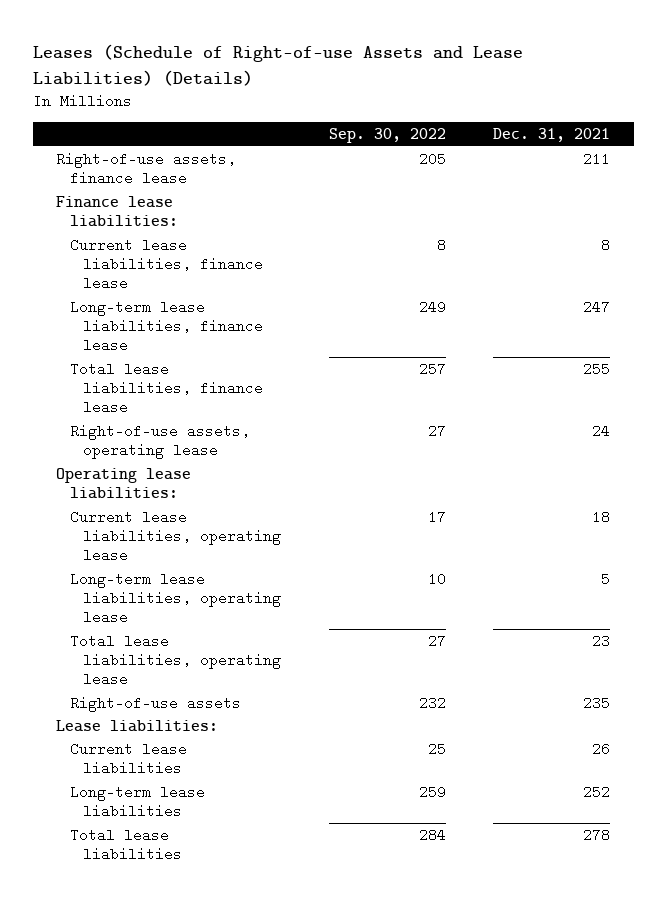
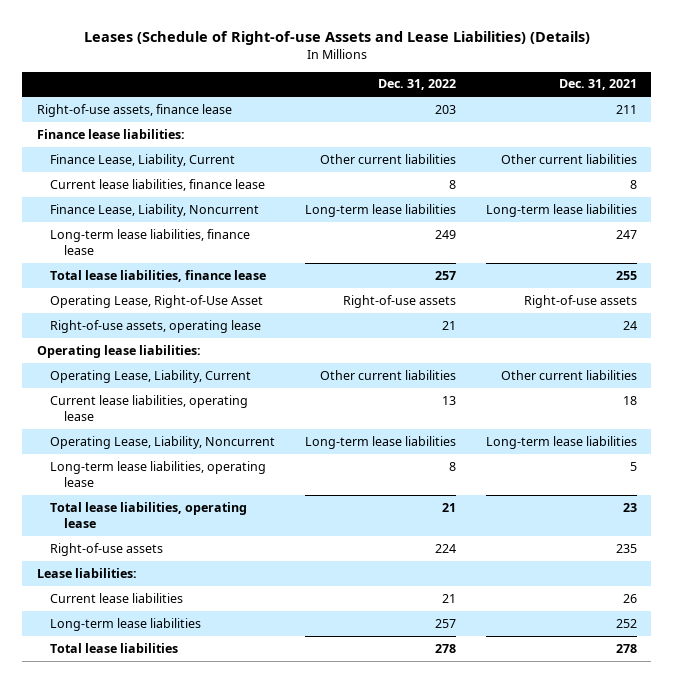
[328,128,446,144] Sep. 30, 2022 -> none
none -> [378,79,457,91] Dec. 31, 2022
none -> [50,153,236,167] Finance Lease, Liability, Current
none -> [50,203,260,217] Finance Lease, Liability, Noncurrent
none -> [50,294,264,308] Operating Lease, Right-of-Use Asset
none -> [50,369,252,383] Operating Lease, Liability, Current
none -> [50,435,276,449] Operating Lease, Liability, Noncurrent

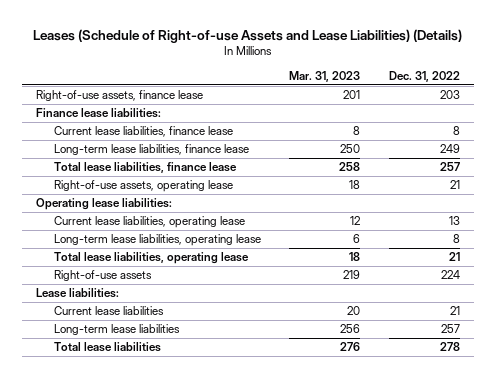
[558,79,637,91] Dec. 31, 2021 -> none
none -> [289,71,361,83] Mar. 31, 2023
[50,153,236,167] Finance Lease, Liability, Current -> none
[50,203,260,217] Finance Lease, Liability, Noncurrent -> none
[50,294,264,308] Operating Lease, Right-of-Use Asset -> none
[50,369,252,383] Operating Lease, Liability, Current -> none
[50,435,276,449] Operating Lease, Liability, Noncurrent -> none

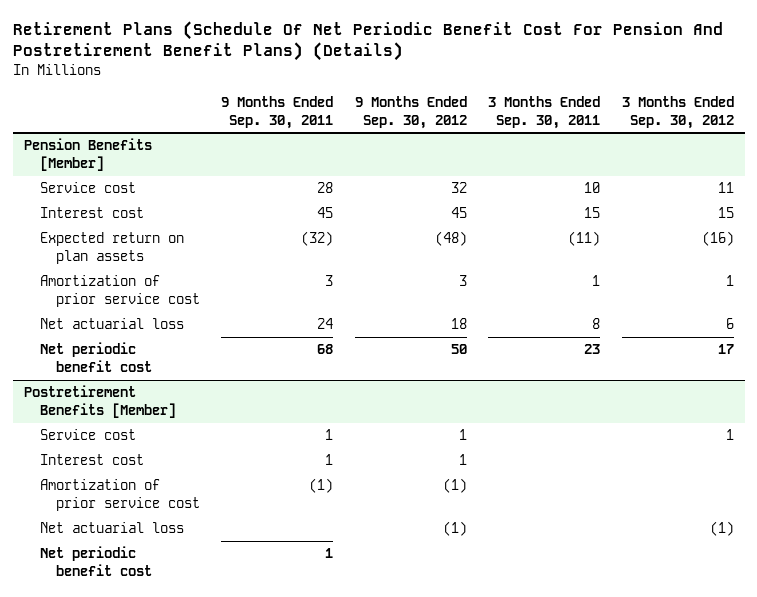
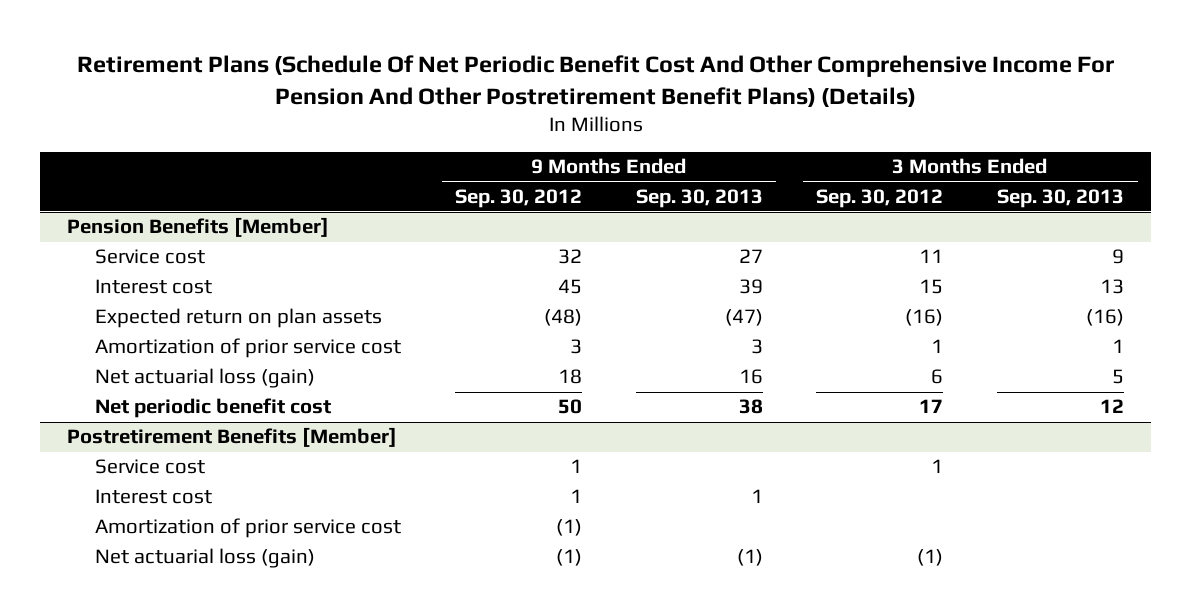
[12,20,723,62] Retirement Plans (Schedule Of Net Periodic Benefit Cost For Pension And Postretirement Benefit Plans) (Details) -> [76,54,1114,107] Retirement Plans (Schedule Of Net Periodic Benefit Cost And Other Comprehensive Income For Pension And Other Postretirement Benefit Plans) (Details)
[221,95,334,129] 9 Months Ended Sep. 30, 2011 -> none
[488,95,601,129] 3 Months Ended Sep. 30, 2011 -> none
none -> [635,188,763,208] Sep. 30, 2013
none -> [997,188,1125,208] Sep. 30, 2013
[39,318,184,330] Net actuarial loss -> [95,368,316,389] Net actuarial loss (gain)
[39,546,152,577] Net periodic benefit cost -> none
[39,522,184,534] Net actuarial loss -> [95,548,316,569] Net actuarial loss (gain)

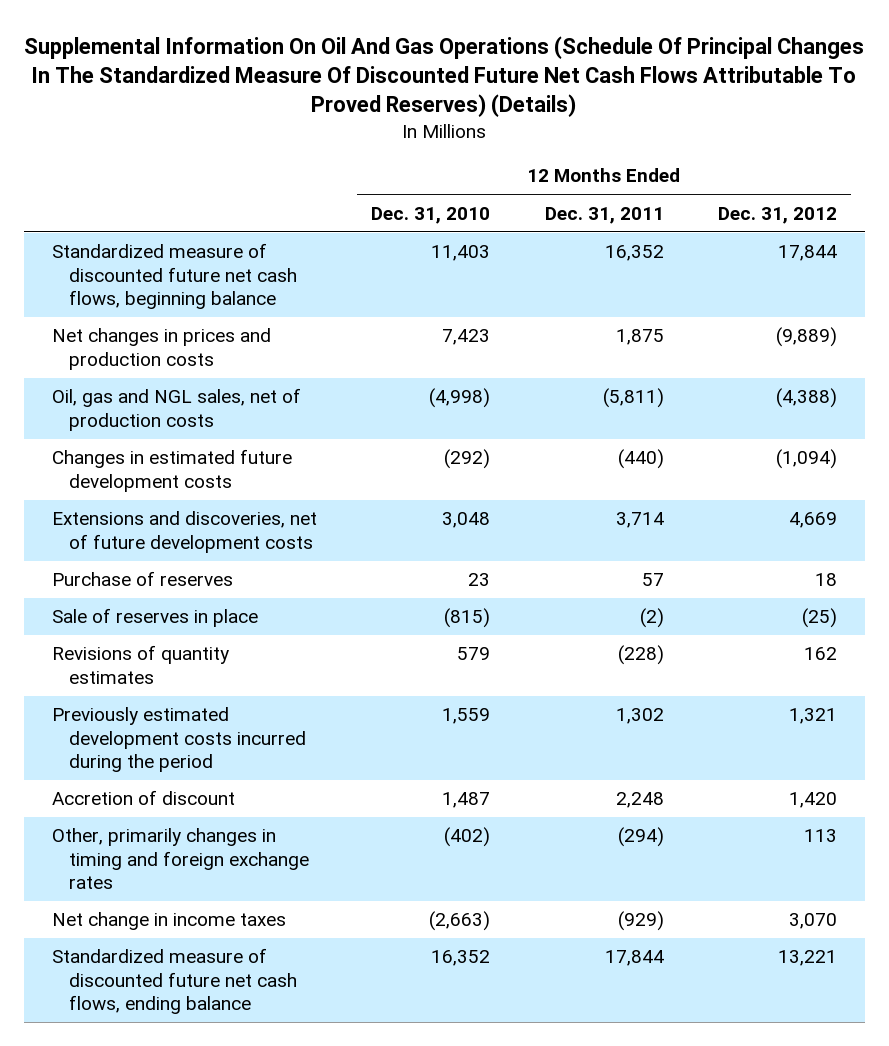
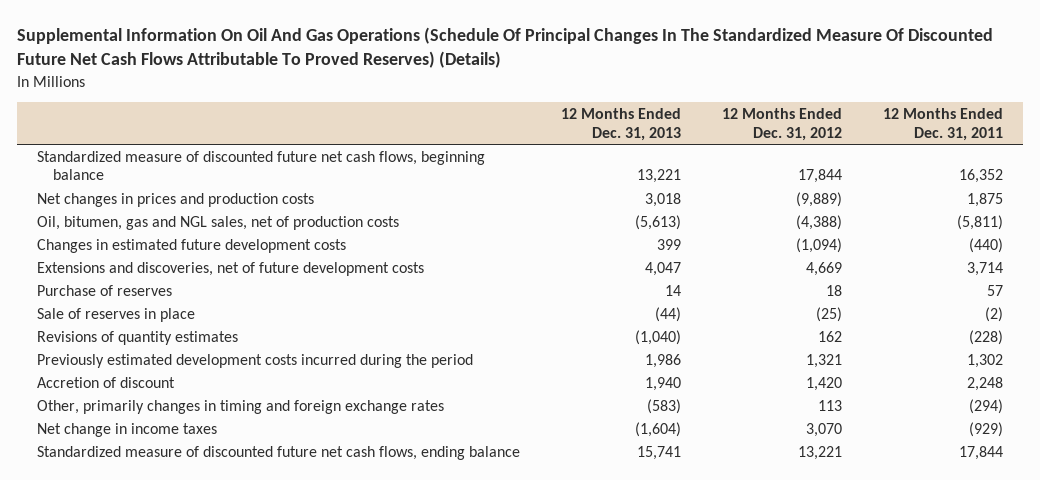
[371,206,491,224] Dec. 31, 2010 -> none
none -> [561,108,682,141] 12 Months Ended Dec. 31, 2013
[51,388,301,431] Oil, gas and NGL sales, net of production costs -> [37,215,400,230] Oil, bitumen, gas and NGL sales, net of production costs

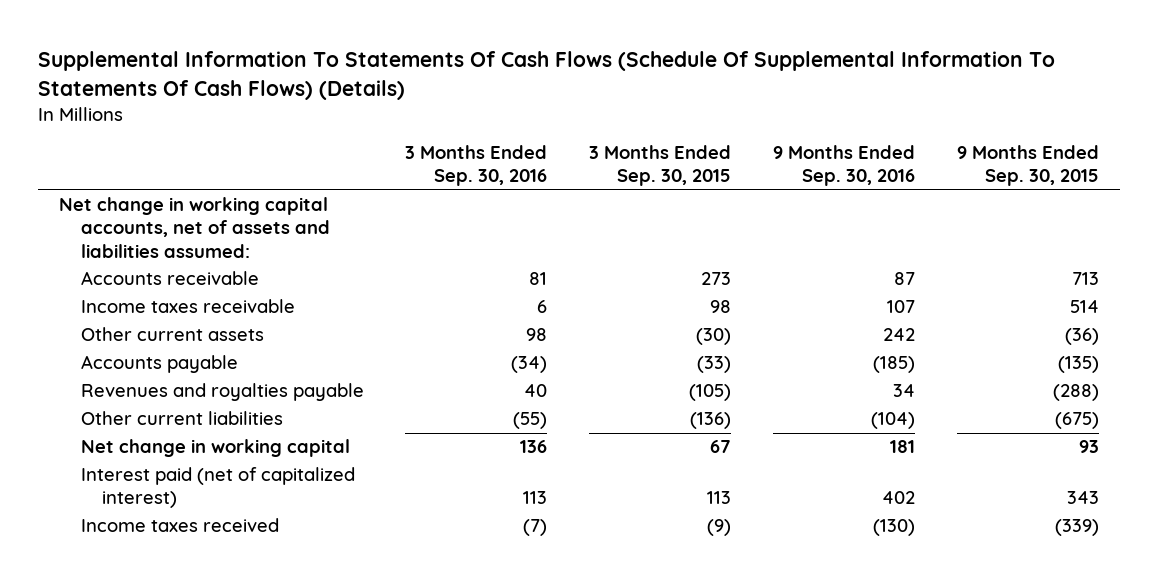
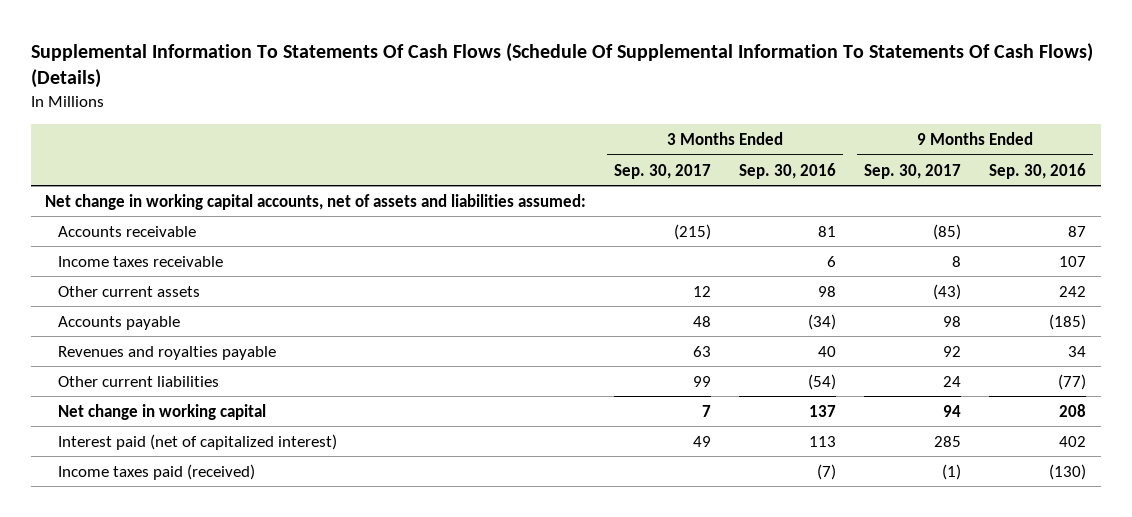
[589,145,732,187] 3 Months Ended Sep. 30, 2015 -> none
[957,145,1100,187] 9 Months Ended Sep. 30, 2015 -> none
none -> [614,163,712,179] Sep. 30, 2017
none -> [864,163,962,179] Sep. 30, 2017
[513,412,548,430] (55) -> [808,373,837,390] (54)
[871,412,916,430] (104) -> [1058,373,1087,390] (77)
[520,440,548,454] 136 -> [809,404,837,417] 137
[890,440,916,454] 181 -> [1059,403,1087,417] 208
[80,518,279,533] Income taxes received -> [57,463,255,480] Income taxes paid (received)

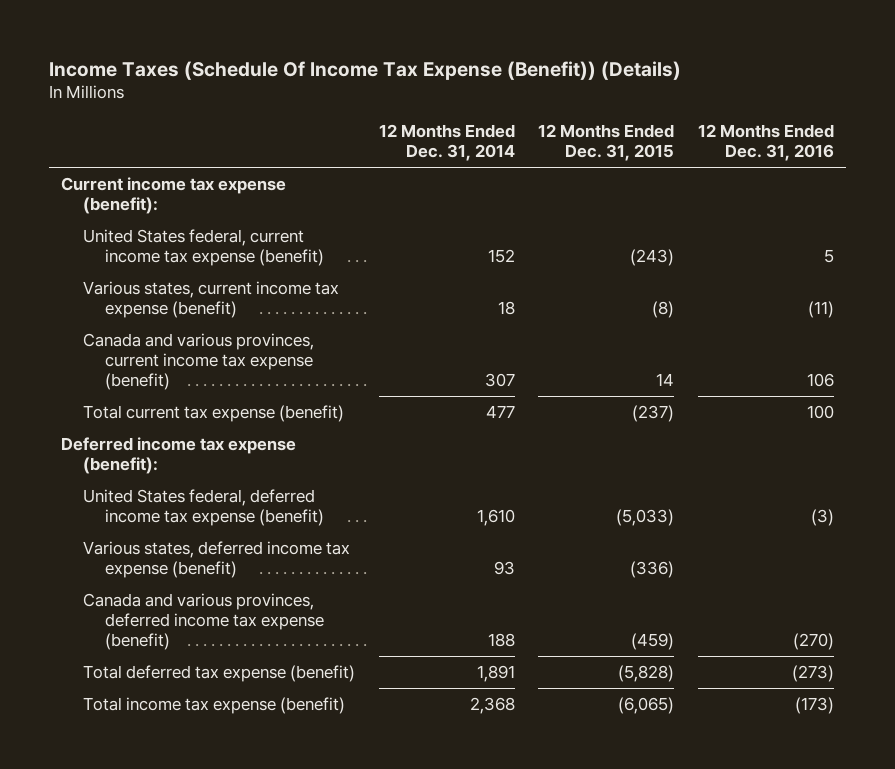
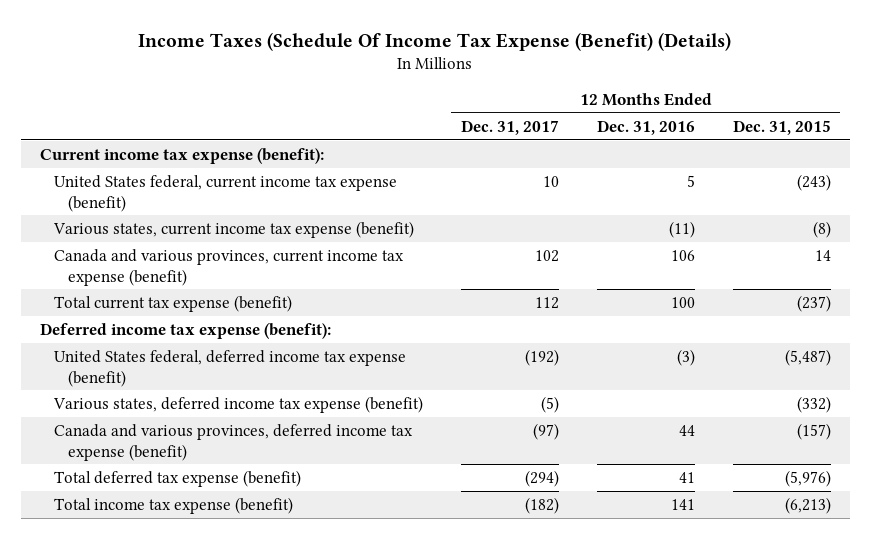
[49,60,682,80] Income Taxes (Schedule Of Income Tax Expense (Benefit)) (Details) -> [138,31,732,51] Income Taxes (Schedule Of Income Tax Expense (Benefit) (Details)
[378,124,515,162] 12 Months Ended Dec. 31, 2014 -> none
none -> [460,119,559,135] Dec. 31, 2017
[616,509,675,527] (5,033) -> [784,348,831,366] (5,487)
[630,561,675,579] (336) -> [796,395,831,413] (332)
[631,633,675,651] (459) -> [796,422,831,440] (157)
[792,633,834,651] (270) -> [678,424,695,436] 44
[618,664,675,682] (5,828) -> [784,469,831,487] (5,976)
[791,664,834,682] (273) -> [678,471,695,483] 41
[618,696,675,714] (6,065) -> [784,496,831,514] (6,213)
[794,696,834,714] (173) -> [670,498,695,510] 141

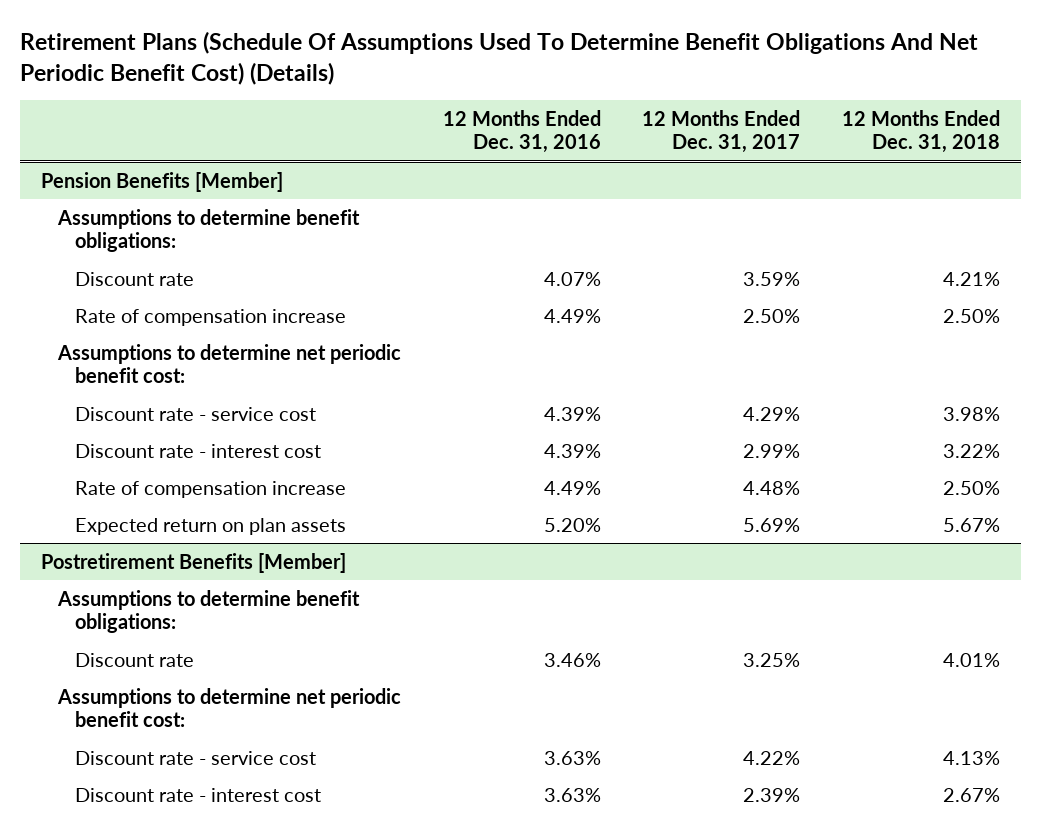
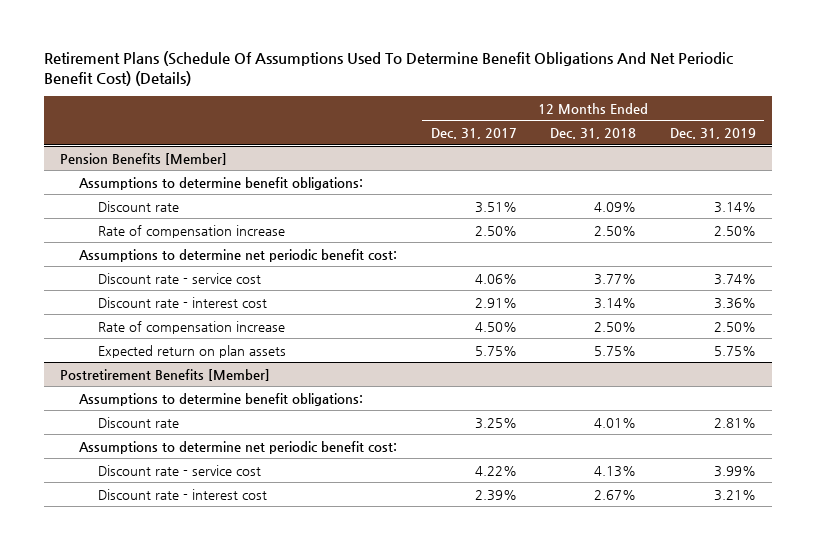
[442,110,601,154] 12 Months Ended Dec. 31, 2016 -> none
none -> [669,128,756,140] Dec. 31, 2019
[743,271,801,286] 3.59% -> [474,201,517,213] 3.51%
[942,271,1000,286] 4.21% -> [594,201,637,212] 4.09%
[743,406,801,421] 4.29% -> [474,273,517,284] 4.06%
[942,406,1000,421] 3.98% -> [594,273,637,285] 3.77%
[743,443,801,458] 2.99% -> [474,297,517,308] 2.91%
[942,443,1000,458] 3.22% -> [594,297,637,309] 3.14%
[743,480,801,495] 4.48% -> [474,321,517,332] 4.50%
[743,517,801,532] 5.69% -> [474,345,517,356] 5.75%
[942,517,1000,532] 5.67% -> [594,345,637,356] 5.75%

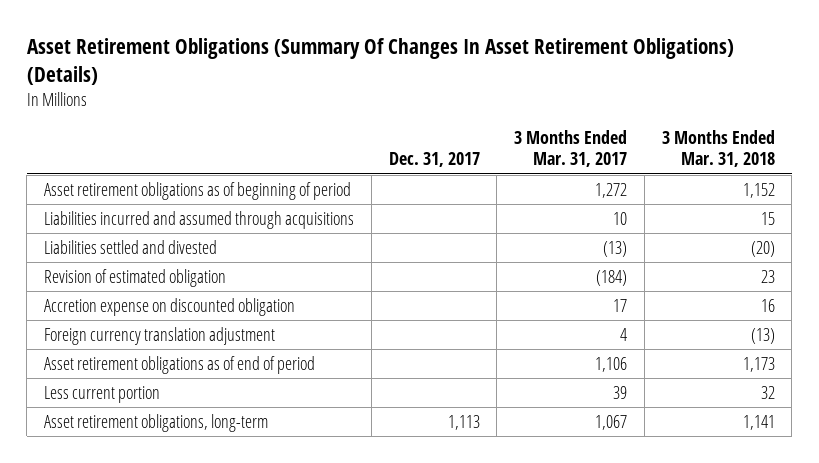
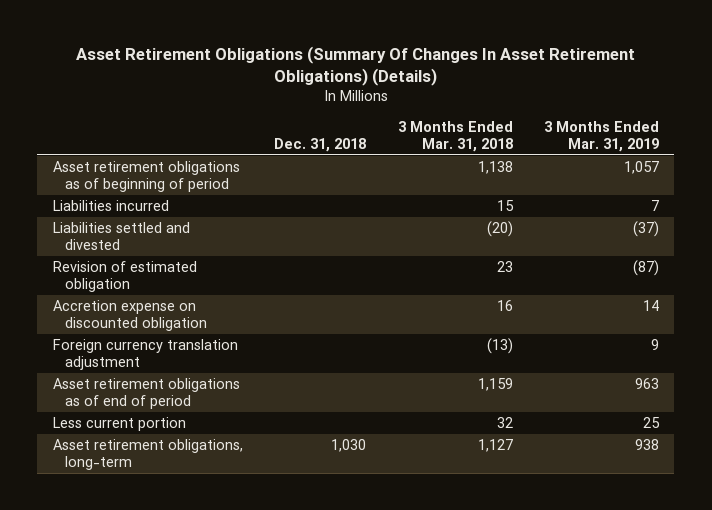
[388,152,480,168] Dec. 31, 2017 -> none
[514,130,628,168] 3 Months Ended Mar. 31, 2017 -> none
none -> [274,137,367,152] Dec. 31, 2018
none -> [543,120,659,152] 3 Months Ended Mar. 31, 2019
[742,182,775,198] 1,152 -> [477,161,513,175] 1,138
[44,210,355,229] Liabilities incurred and assumed through acquisitions -> [53,200,170,212] Liabilities incurred
[742,356,775,372] 1,173 -> [477,378,513,392] 1,159
[742,414,775,430] 1,141 -> [477,439,513,453] 1,127

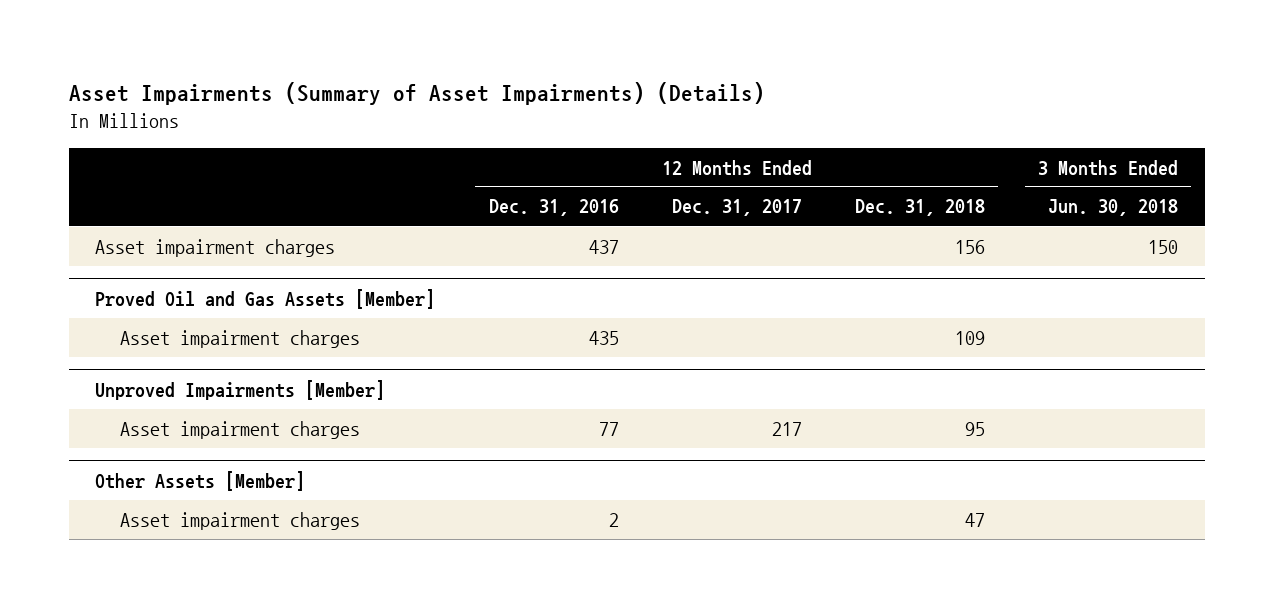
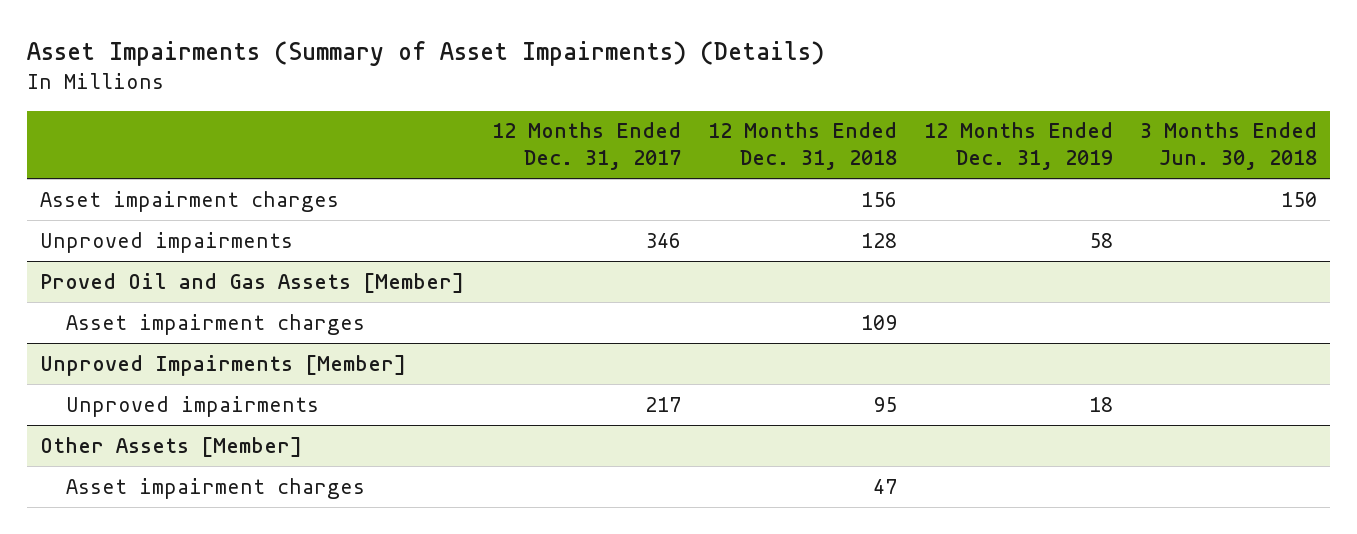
[488,199,619,217] Dec. 31, 2016 -> none
none -> [923,122,1113,170] 12 Months Ended Dec. 31, 2019
none -> [40,231,294,253] Unproved impairments
[120,420,361,439] Asset impairment charges -> [65,395,319,417] Unproved impairments

